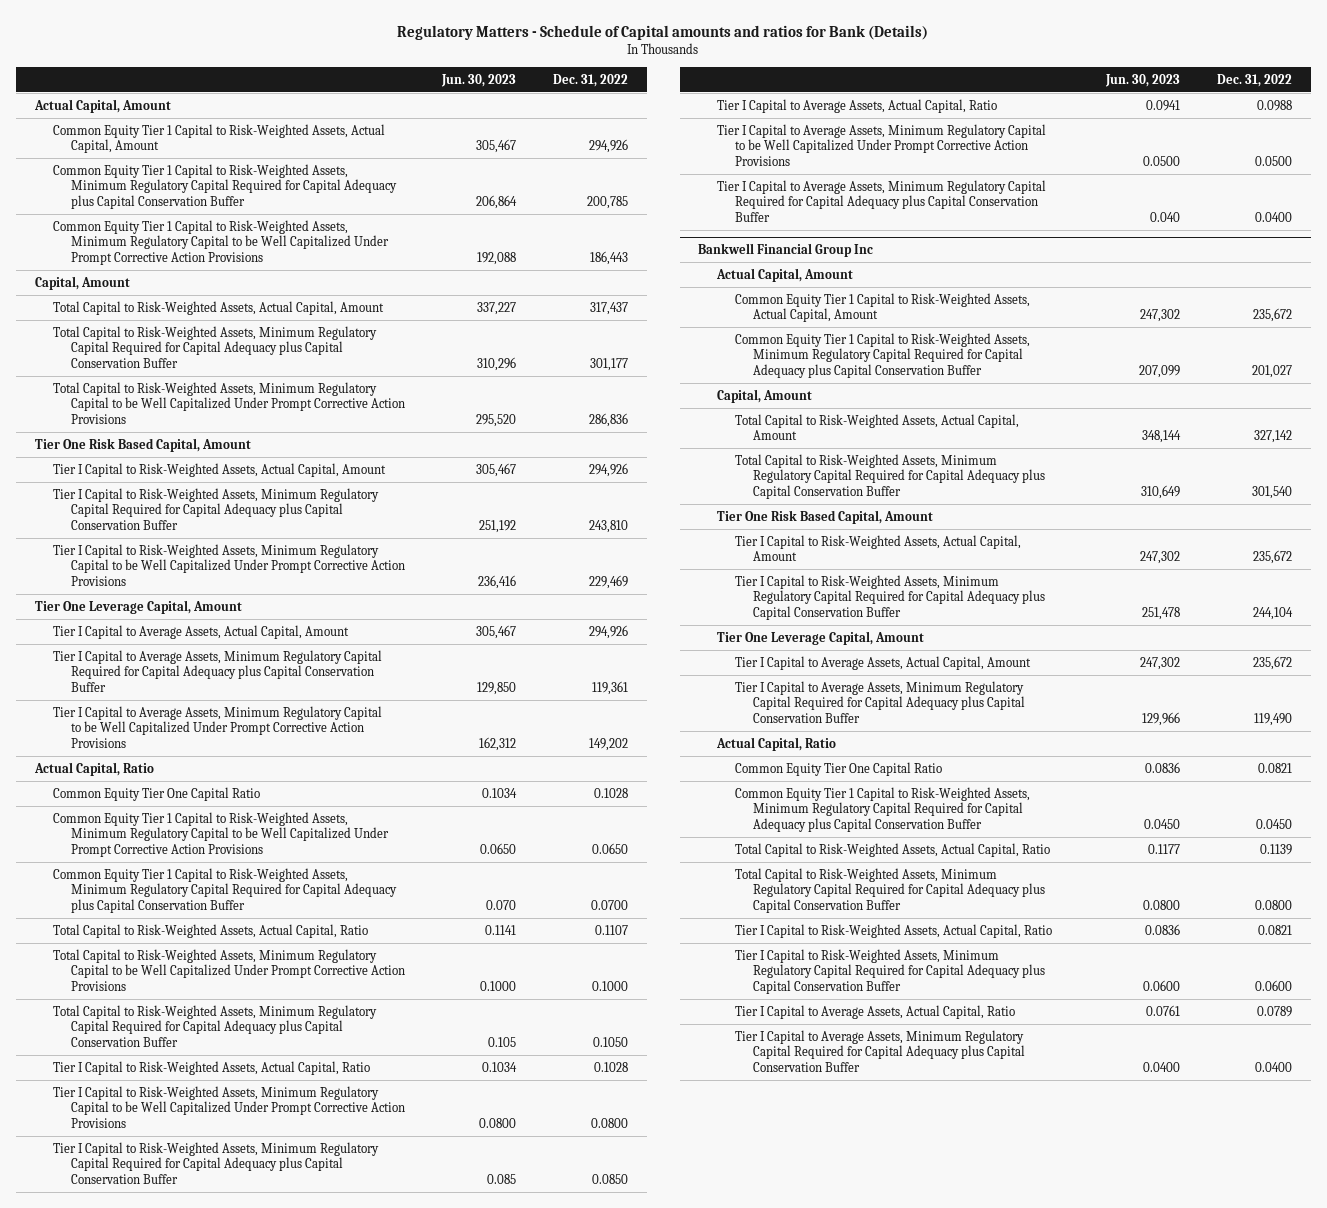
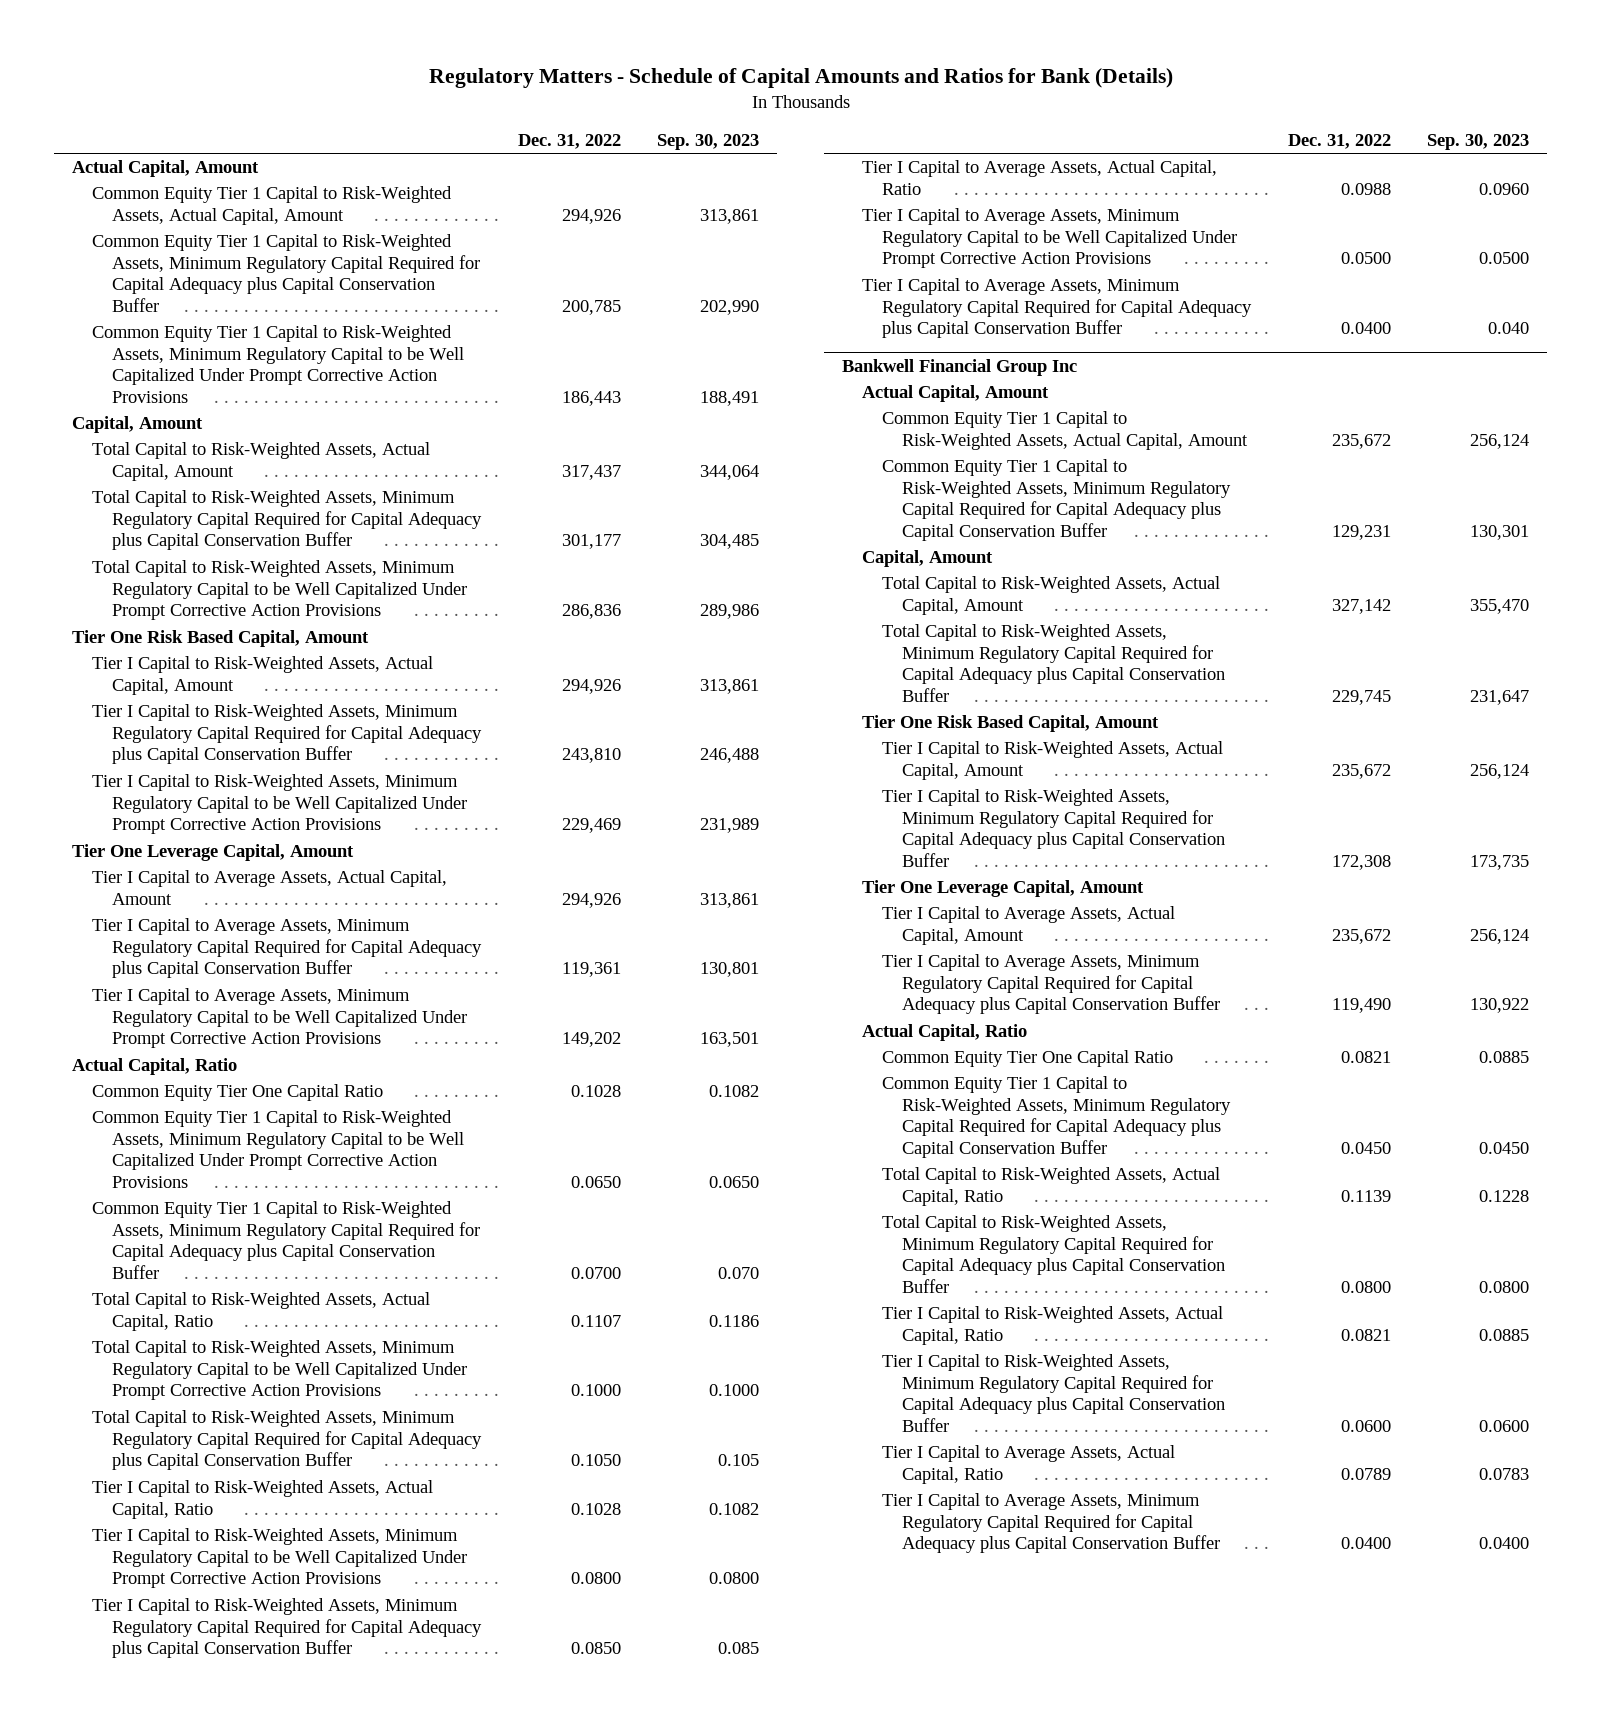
[397,24,929,40] Regulatory Matters - Schedule of Capital amounts and ratios for Bank (Details) -> [428,67,1173,88] Regulatory Matters - Schedule of Capital Amounts and Ratios for Bank (Details)
[441,74,517,88] Jun. 30, 2023 -> none
none -> [657,134,760,151] Sep. 30, 2023
[1251,364,1292,378] 201,027 -> [1331,525,1391,541] 129,231
[1251,485,1292,499] 301,540 -> [1331,690,1391,706] 229,745
[1252,606,1293,620] 244,104 -> [1331,855,1391,871] 172,308

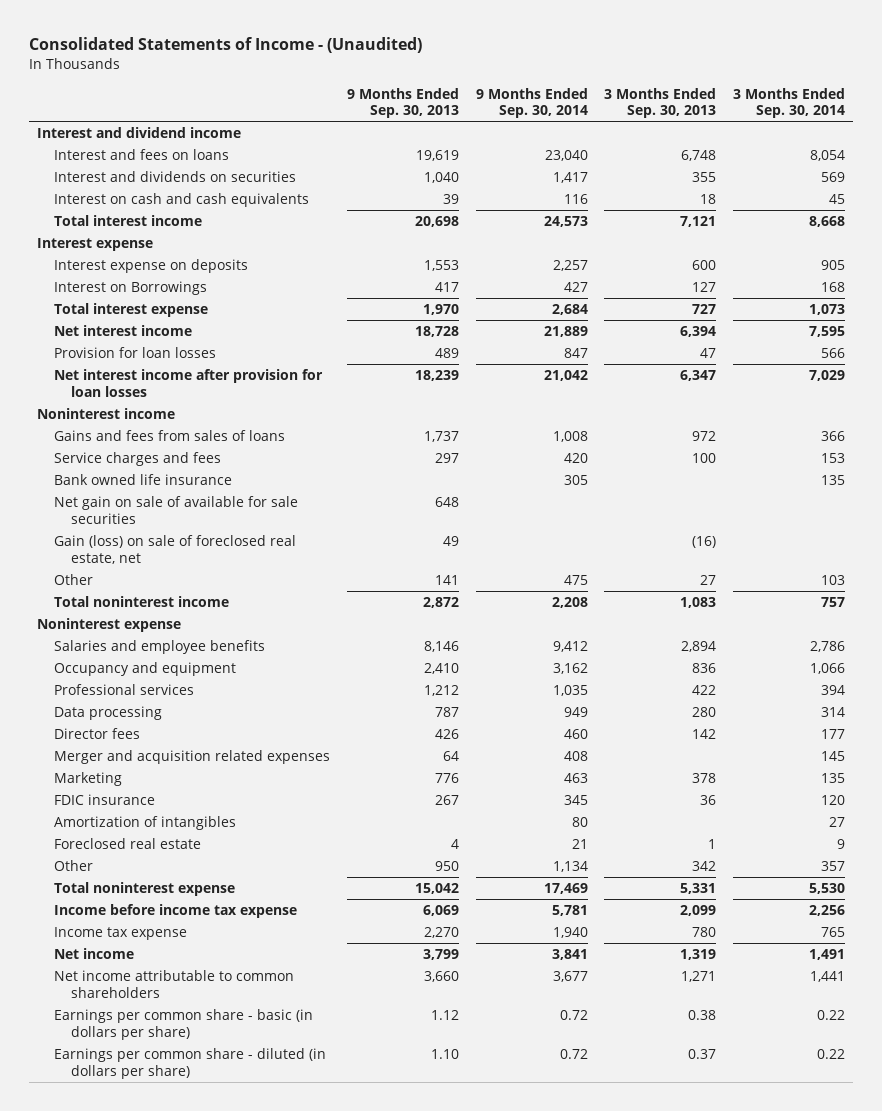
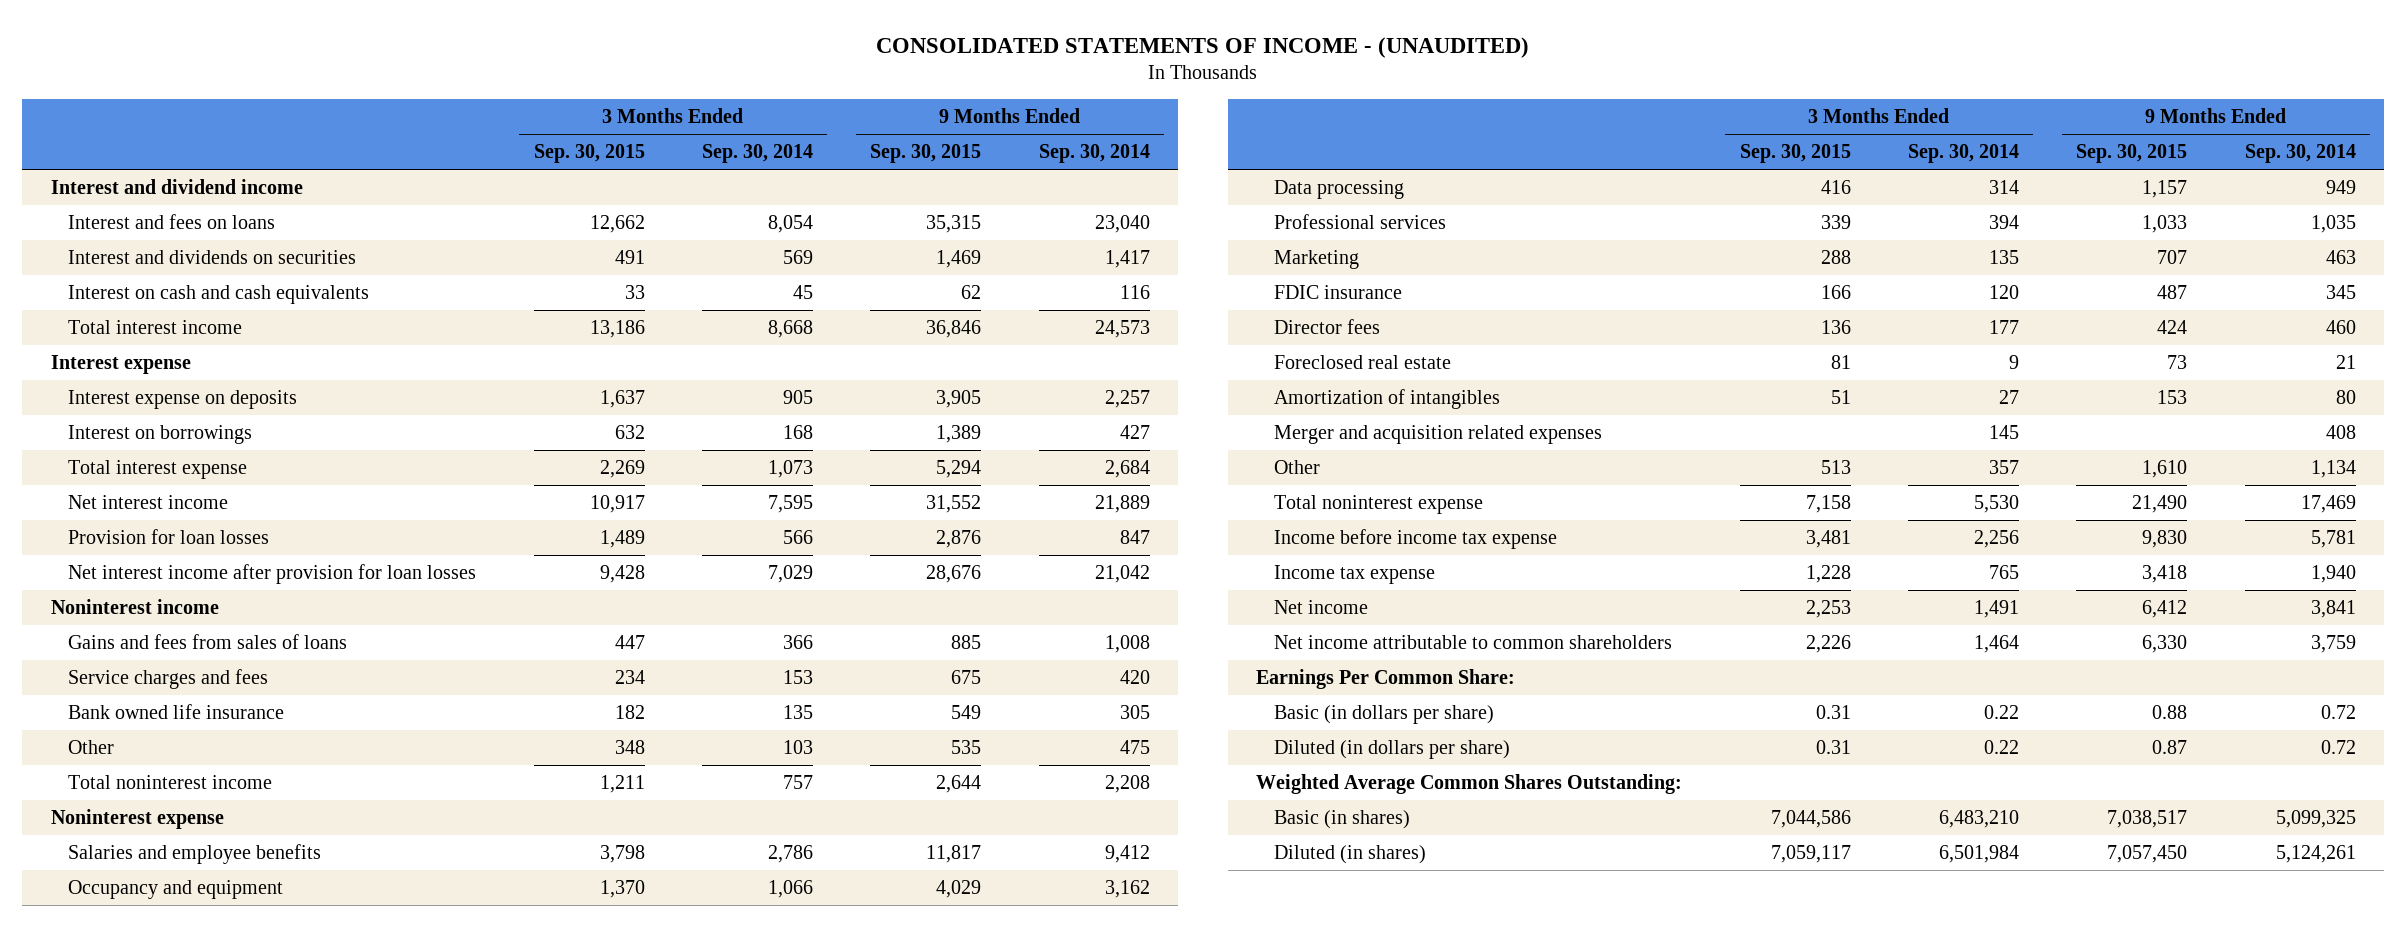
[28,37,422,54] Consolidated Statements of Income - (Unaudited) -> [876,36,1530,58] CONSOLIDATED STATEMENTS OF INCOME - (UNAUDITED)
[346,87,459,119] 9 Months Ended Sep. 30, 2013 -> none
[604,87,717,119] 3 Months Ended Sep. 30, 2013 -> none
none -> [533,144,645,164] Sep. 30, 2015
none -> [870,144,982,164] Sep. 30, 2015
[54,280,208,295] Interest on Borrowings -> [67,425,252,445] Interest on borrowings
[54,495,299,524] Net gain on sale of available for sale securities -> none
[54,534,297,564] Gain (loss) on sale of foreclosed real estate, net -> none
[54,683,195,695] Professional services -> [1273,214,1446,230] Professional services
[54,727,141,739] Director fees -> [1273,319,1380,335] Director fees
[54,815,237,830] Amortization of intangibles -> [1273,389,1500,410] Amortization of intangibles
[54,749,331,764] Merger and acquisition related expenses -> [1273,425,1602,445] Merger and acquisition related expenses
[552,970,588,982] 3,677 -> [2310,635,2356,654] 3,759
[810,970,846,982] 1,441 -> [1974,635,2020,654] 1,464
none -> [1256,669,1516,690] Earnings Per Common Share:
[54,1008,314,1040] Earnings per common share - basic (in dollars per share) -> [1273,705,1494,725] Basic (in dollars per share)
[54,1047,327,1079] Earnings per common share - diluted (in dollars per share) -> [1273,740,1510,760] Diluted (in dollars per share)
none -> [1256,774,1683,795] Weighted Average Common Shares Outstanding:
none -> [1273,810,1410,830] Basic (in shares)
none -> [1273,845,1426,865] Diluted (in shares)

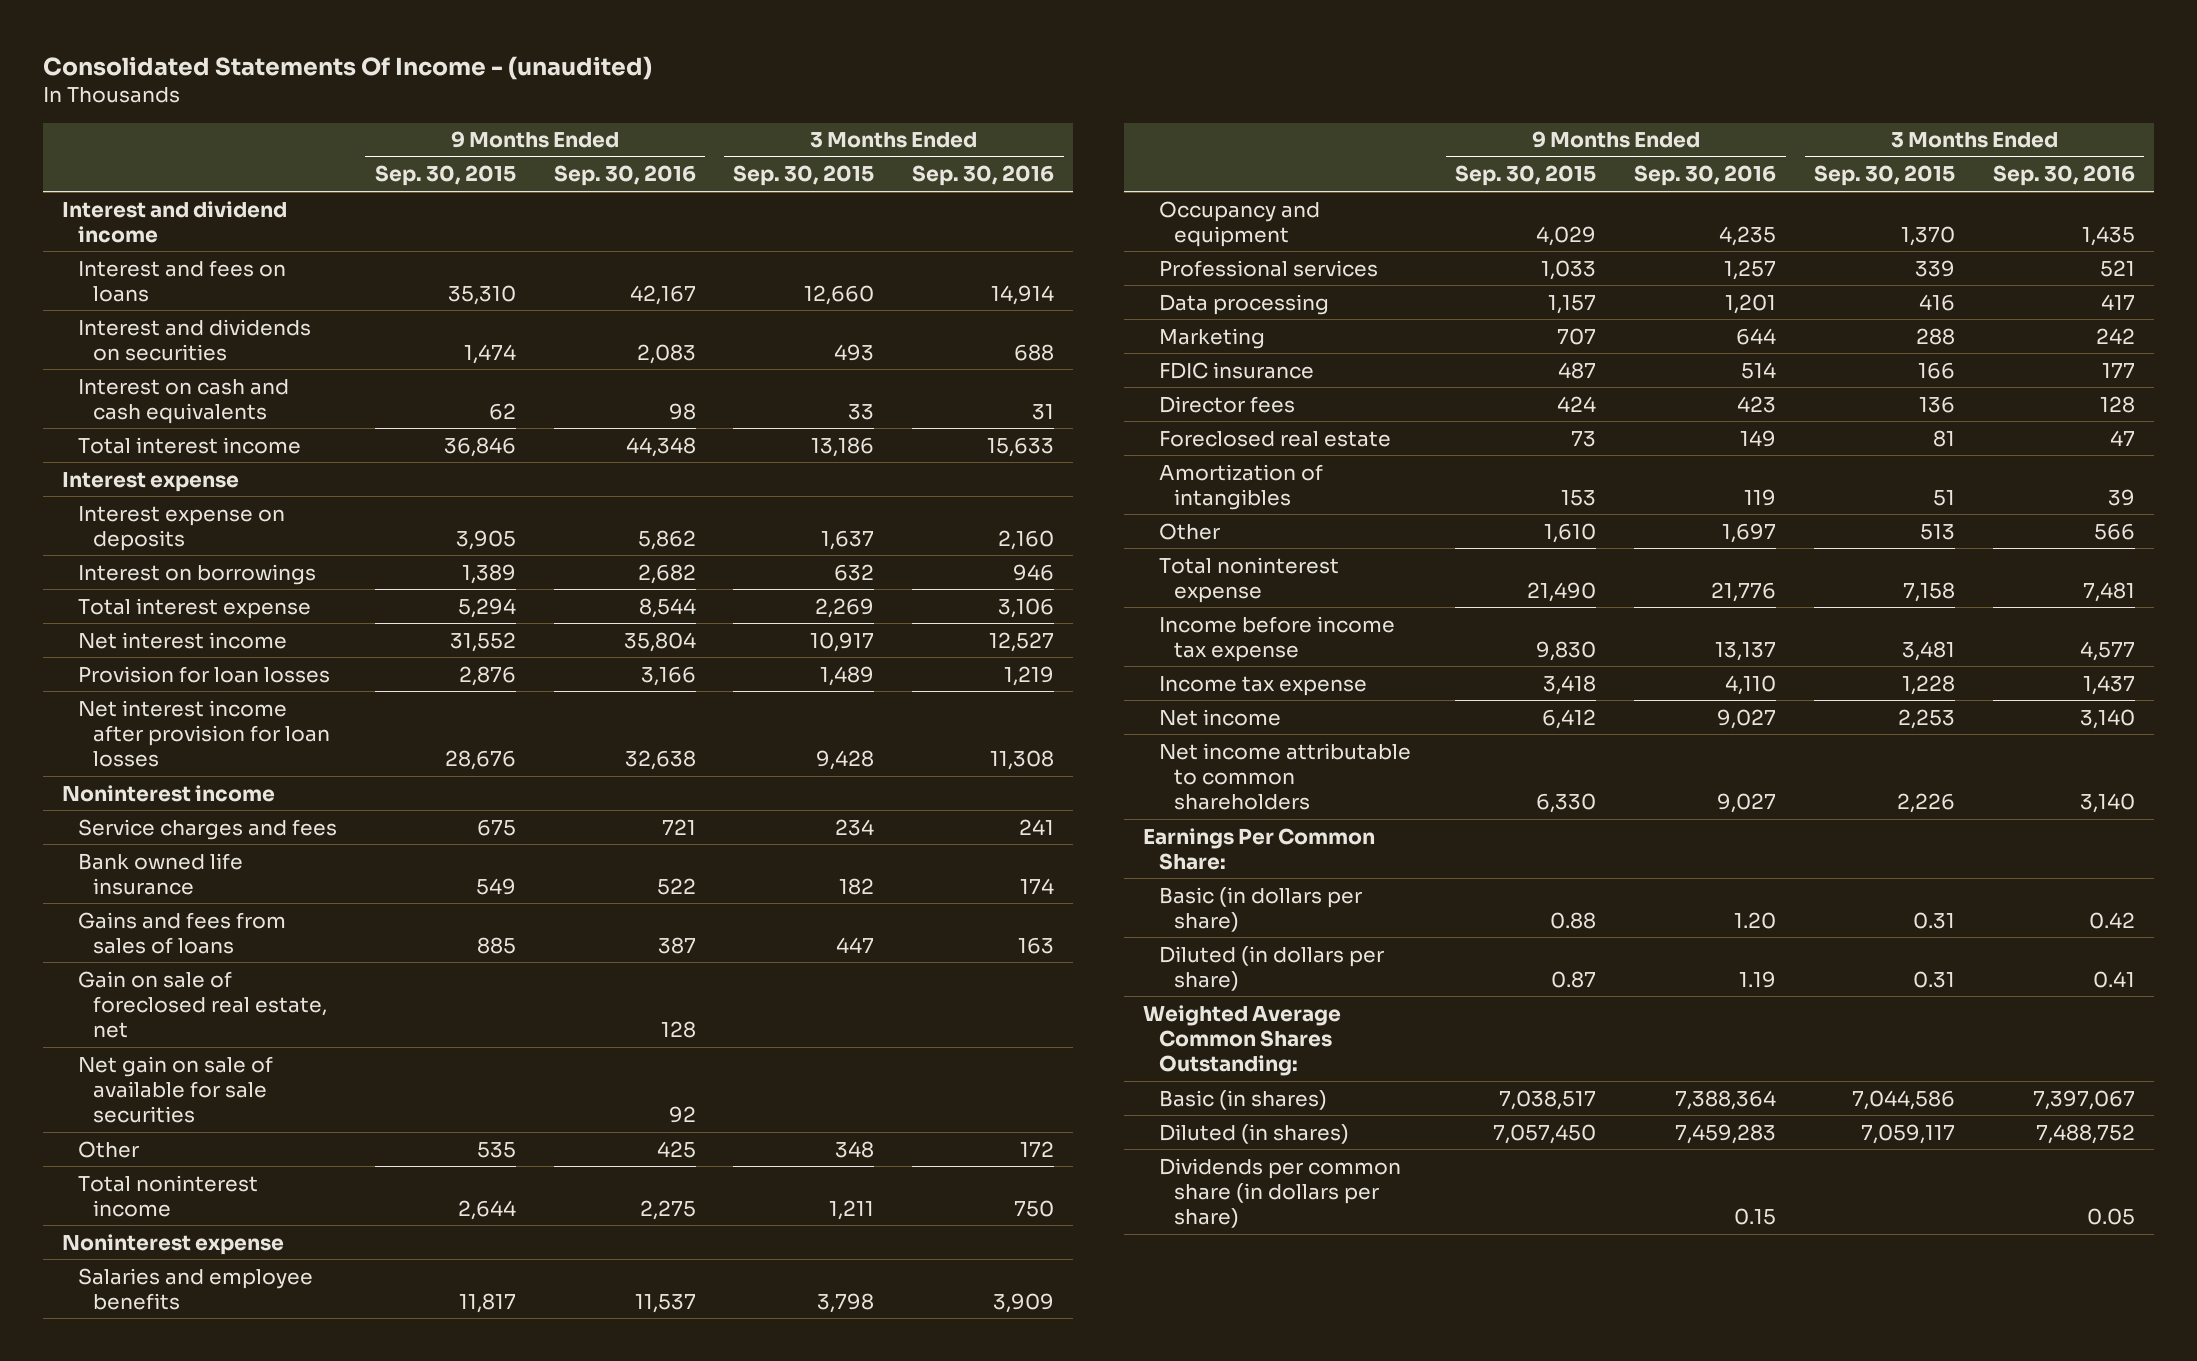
[876,36,1530,58] CONSOLIDATED STATEMENTS OF INCOME - (UNAUDITED) -> [43,55,653,80] Consolidated Statements Of Income - (unaudited)
[702,144,814,164] Sep. 30, 2014 -> none
[1038,144,1150,164] Sep. 30, 2014 -> none
none -> [553,165,696,187] Sep. 30, 2016
none -> [912,165,1055,187] Sep. 30, 2016
[589,215,645,234] 12,662 -> [804,284,875,305] 12,660
[926,215,982,234] 35,315 -> [447,284,516,305] 35,310
[614,250,645,265] 491 -> [834,343,875,361] 493
[936,250,982,269] 1,469 -> [463,343,516,364] 1,474
[67,634,347,650] Gains and fees from sales of loans -> [77,911,286,954] Gains and fees from sales of loans
none -> [77,970,328,1038] Gain on sale of foreclosed real estate, net
none -> [77,1055,273,1123] Net gain on sale of available for sale securities
[1273,180,1404,200] Data processing -> [1158,293,1329,315] Data processing
[1273,425,1602,445] Merger and acquisition related expenses -> none
none -> [1158,1157,1401,1228] Dividends per common share (in dollars per share)

